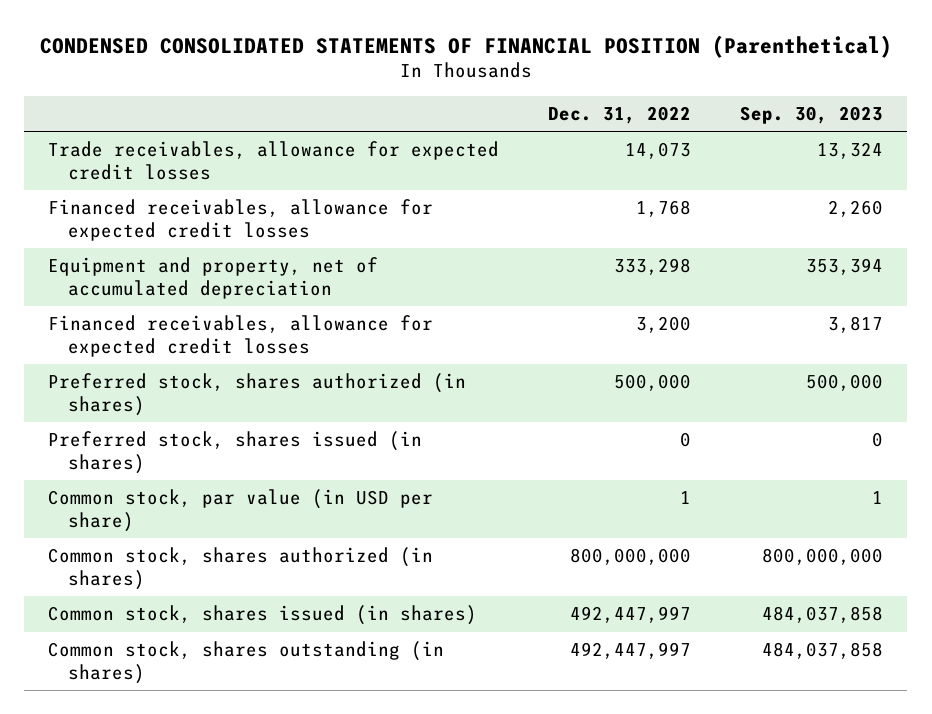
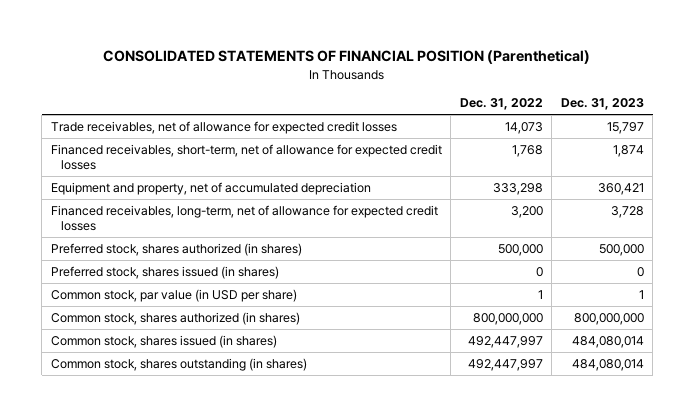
[39,34,892,58] CONDENSED CONSOLIDATED STATEMENTS OF FINANCIAL POSITION (Parenthetical) -> [103,50,591,65] CONSOLIDATED STATEMENTS OF FINANCIAL POSITION (Parenthetical)
[740,105,884,124] Sep. 30, 2023 -> none
none -> [560,98,644,111] Dec. 31, 2023
[48,141,500,180] Trade receivables, allowance for expected credit losses -> [50,121,397,135] Trade receivables, net of allowance for expected credit losses
[48,199,434,241] Financed receivables, allowance for expected credit losses -> [50,144,442,170] Financed receivables, short-term, net of allowance for expected credit losses
[48,315,434,357] Financed receivables, allowance for expected credit losses -> [50,205,438,231] Financed receivables, long-term, net of allowance for expected credit losses

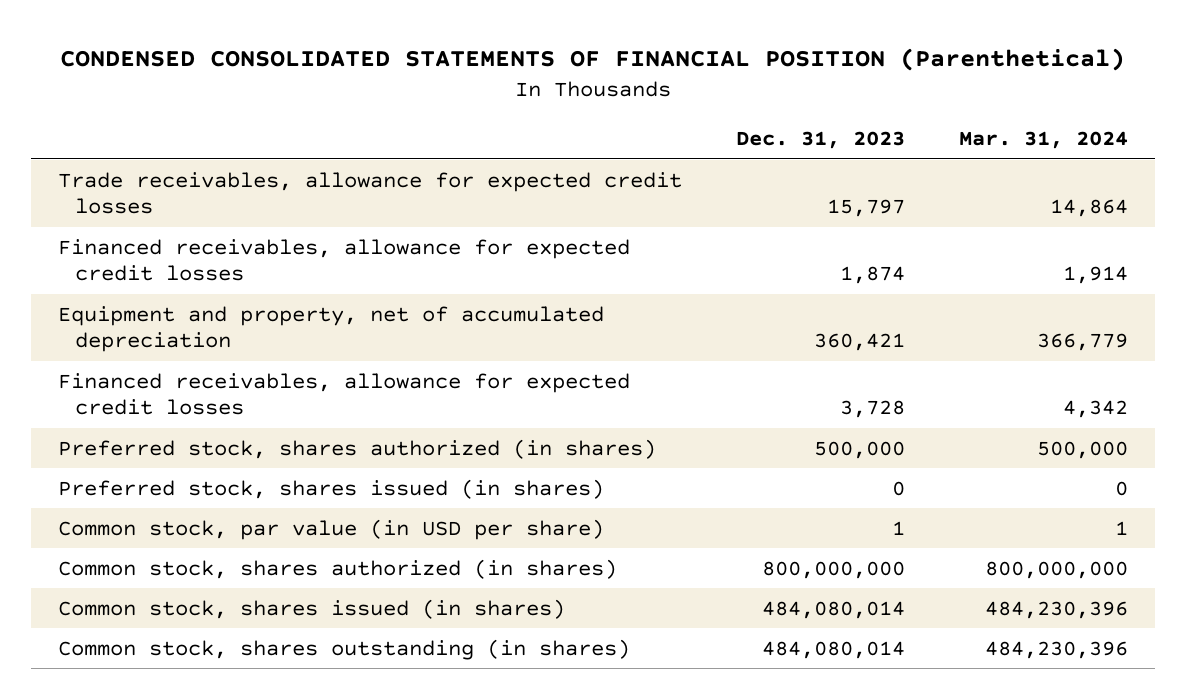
[103,50,591,65] CONSOLIDATED STATEMENTS OF FINANCIAL POSITION (Parenthetical) -> [60,47,1126,71] CONDENSED CONSOLIDATED STATEMENTS OF FINANCIAL POSITION (Parenthetical)
[459,98,543,111] Dec. 31, 2022 -> none
none -> [958,131,1128,150] Mar. 31, 2024
[50,121,397,135] Trade receivables, net of allowance for expected credit losses -> [58,171,683,215] Trade receivables, allowance for expected credit losses
[50,144,442,170] Financed receivables, short-term, net of allowance for expected credit losses -> [58,238,631,282] Financed receivables, allowance for expected credit losses
[50,205,438,231] Financed receivables, long-term, net of allowance for expected credit losses -> [58,372,631,416] Financed receivables, allowance for expected credit losses

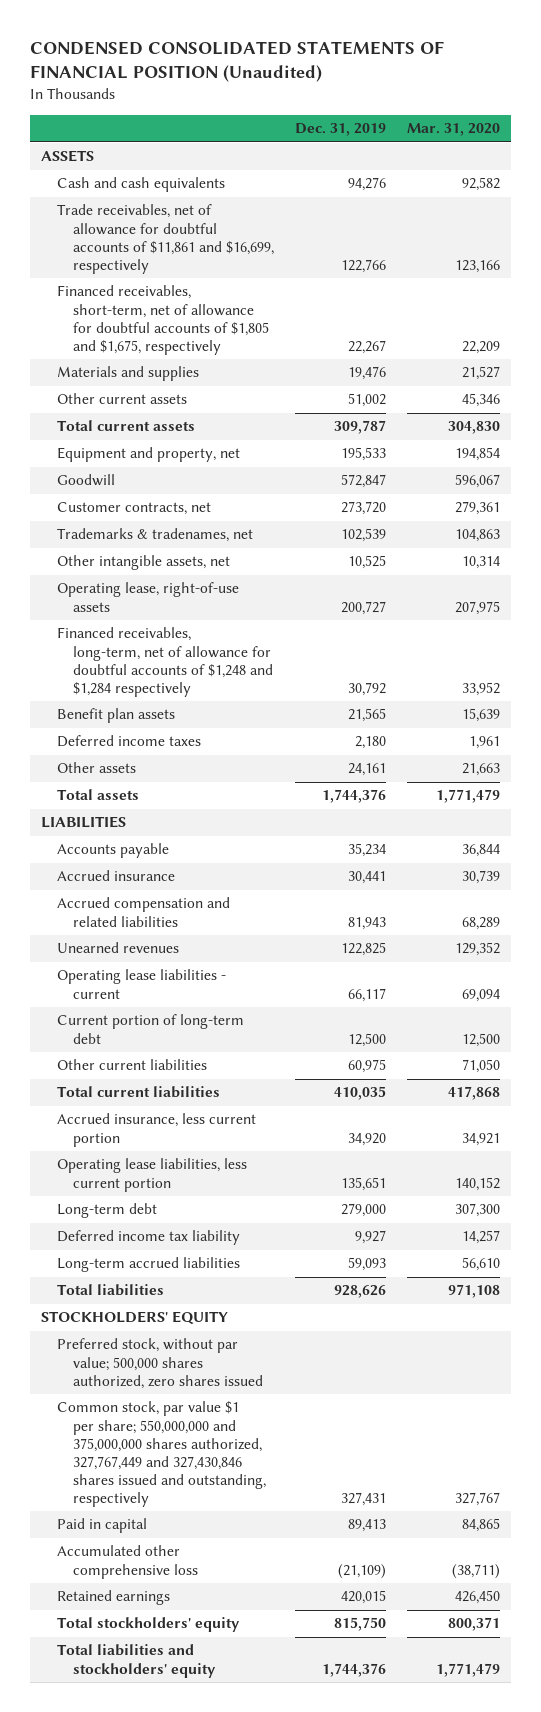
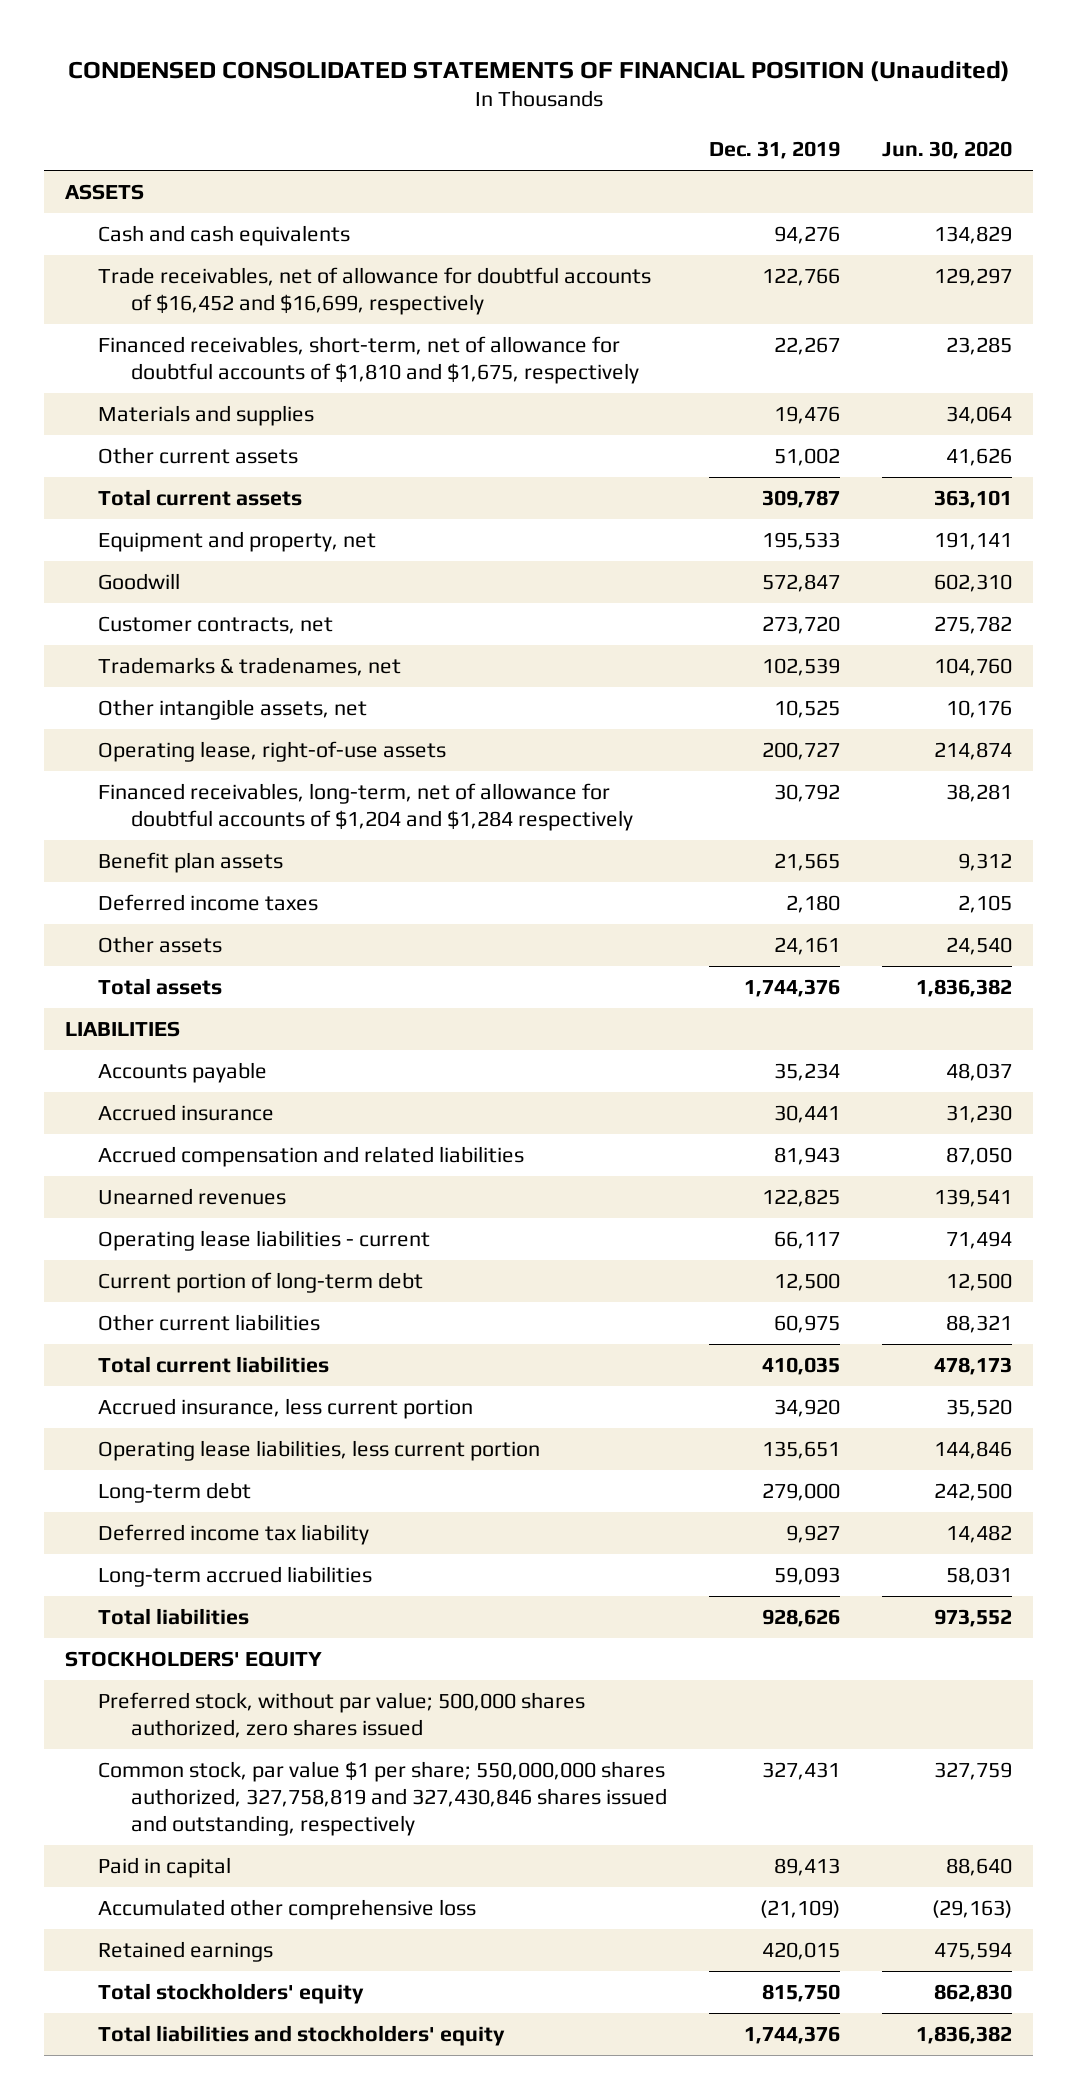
[407,123,501,137] Mar. 31, 2020 -> none
none -> [881,140,1012,159] Jun. 30, 2020
[56,204,274,274] Trade receivables, net of allowance for doubtful accounts of $11,861 and $16,699, respectively -> [98,267,652,316] Trade receivables, net of allowance for doubtful accounts of $16,452 and $16,699, respectively
[56,285,269,355] Financed receivables, short-term, net of allowance for doubtful accounts of $1,805 and $1,675, respectively -> [98,336,640,385] Financed receivables, short-term, net of allowance for doubtful accounts of $1,810 and $1,675, respectively
[56,627,273,697] Financed receivables, long-term, net of allowance for doubtful accounts of $1,248 and $1,284 respectively -> [98,783,634,832] Financed receivables, long-term, net of allowance for doubtful accounts of $1,204 and $1,284 respectively
[56,1401,266,1507] Common stock, par value $1 per share; 550,000,000 and 375,000,000 shares authorized, 327,767,449 and 327,430,846 shares issued and outstanding, respectively -> [98,1761,668,1837] Common stock, par value $1 per share; 550,000,000 shares authorized, 327,758,819 and 327,430,846 shares issued and outstanding, respectively

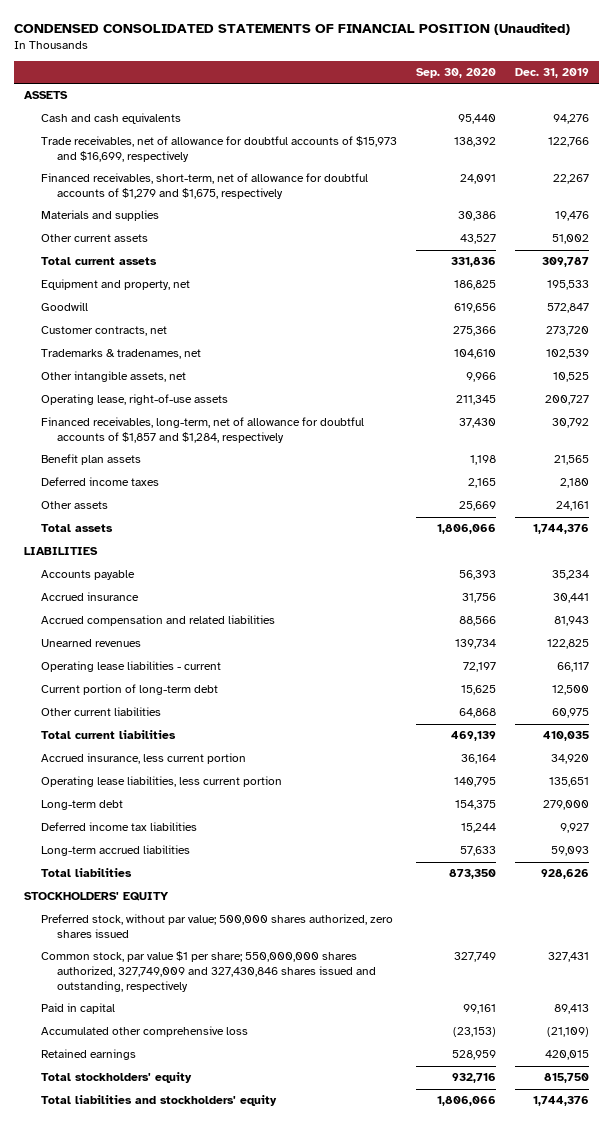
[881,140,1012,159] Jun. 30, 2020 -> none
none -> [416,67,497,78] Sep. 30, 2020
[98,267,652,316] Trade receivables, net of allowance for doubtful accounts of $16,452 and $16,699, respectively -> [40,136,397,163] Trade receivables, net of allowance for doubtful accounts of $15,973 and $16,699, respectively
[98,336,640,385] Financed receivables, short-term, net of allowance for doubtful accounts of $1,810 and $1,675, respectively -> [40,173,368,200] Financed receivables, short-term, net of allowance for doubtful accounts of $1,279 and $1,675, respectively
[98,783,634,832] Financed receivables, long-term, net of allowance for doubtful accounts of $1,204 and $1,284 respectively -> [40,417,364,444] Financed receivables, long-term, net of allowance for doubtful accounts of $1,857 and $1,284, respectively
[98,1524,370,1546] Deferred income tax liability -> [40,822,197,832] Deferred income tax liabilities
[98,1761,668,1837] Common stock, par value $1 per share; 550,000,000 shares authorized, 327,758,819 and 327,430,846 shares issued and outstanding, respectively -> [40,951,377,992] Common stock, par value $1 per share; 550,000,000 shares authorized, 327,749,009 and 327,430,846 shares issued and outstanding, respectively

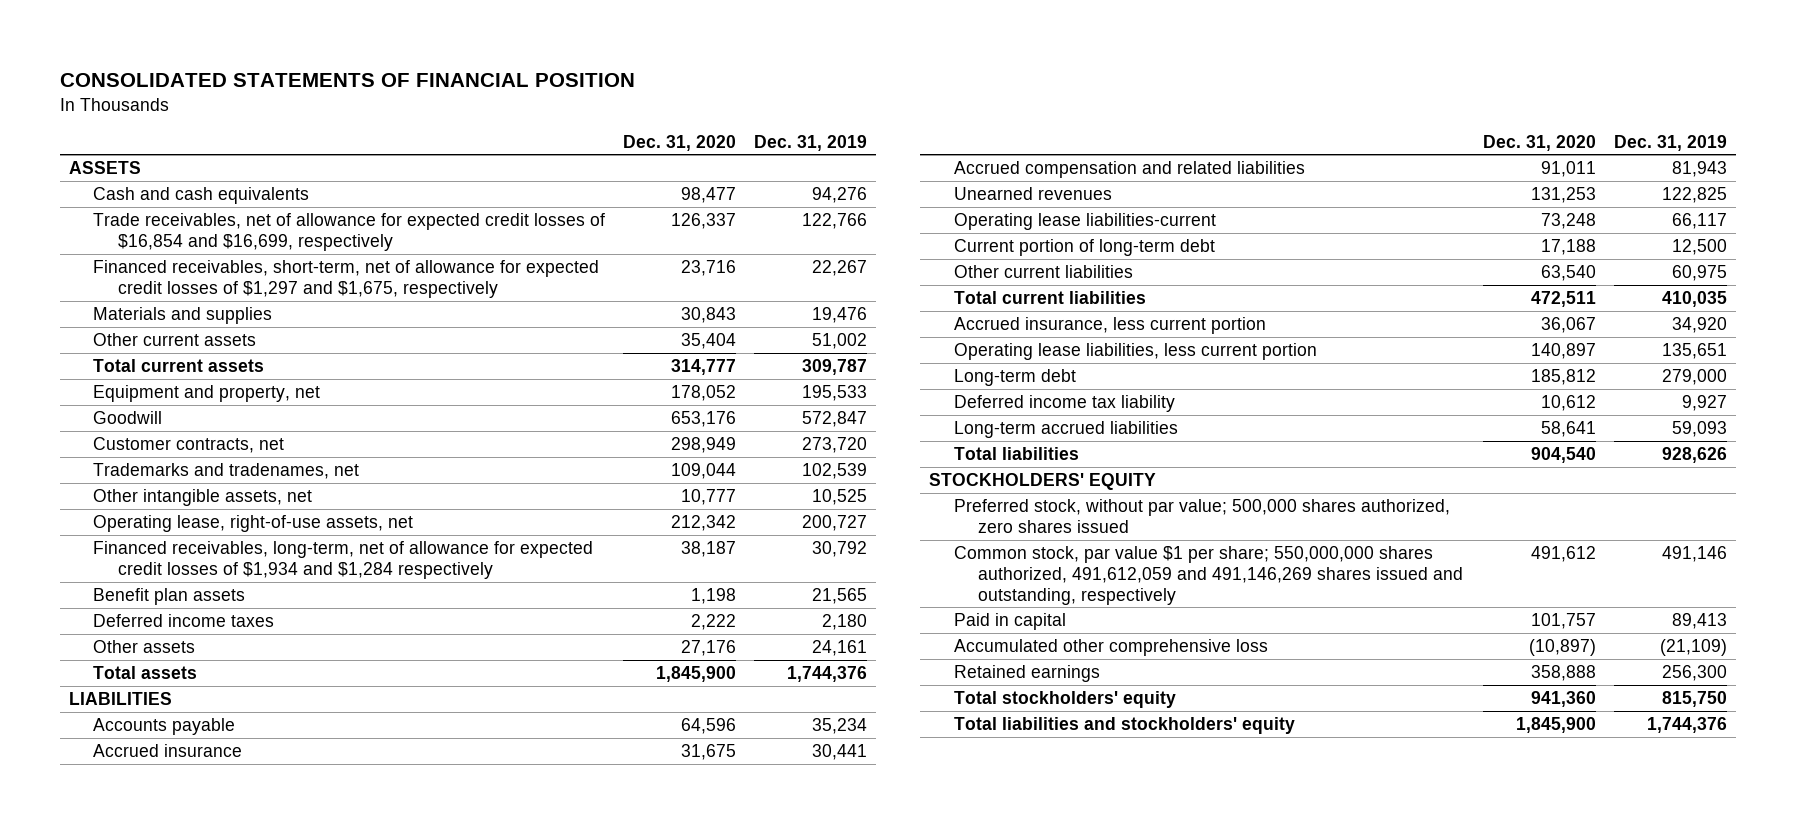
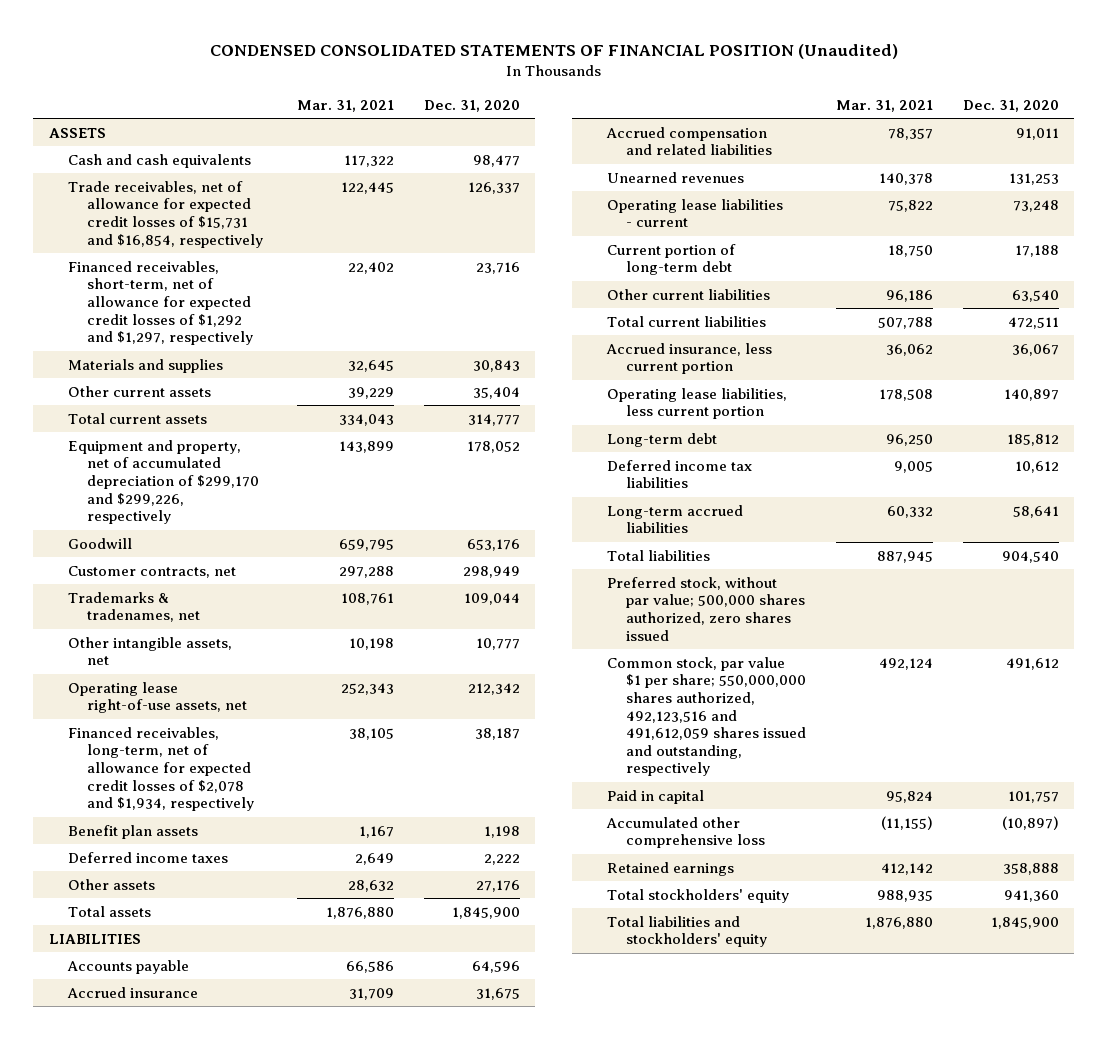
[59,73,635,88] CONSOLIDATED STATEMENTS OF FINANCIAL POSITION -> [209,44,898,60] CONDENSED CONSOLIDATED STATEMENTS OF FINANCIAL POSITION (Unaudited)
[753,134,867,151] Dec. 31, 2019 -> none
none -> [297,99,395,112] Mar. 31, 2021
[93,212,606,251] Trade receivables, net of allowance for expected credit losses of $16,854 and $16,699, respectively -> [67,180,263,248] Trade receivables, net of allowance for expected credit losses of $15,731 and $16,854, respectively
[93,259,600,298] Financed receivables, short-term, net of allowance for expected credit losses of $1,297 and $1,675, respectively -> [67,260,253,346] Financed receivables, short-term, net of allowance for expected credit losses of $1,292 and $1,297, respectively
[93,384,321,402] Equipment and property, net -> [67,439,259,525] Equipment and property, net of accumulated depreciation of $299,170 and $299,226, respectively
[93,462,360,479] Trademarks and tradenames, net -> [67,591,200,623] Trademarks & tradenames, net
[93,514,414,532] Operating lease, right-of-use assets, net -> [67,681,247,714] Operating lease right-of-use assets, net
[93,540,594,579] Financed receivables, long-term, net of allowance for expected credit losses of $1,934 and $1,284 respectively -> [67,726,254,812] Financed receivables, long-term, net of allowance for expected credit losses of $2,078 and $1,934, respectively
[953,212,1216,230] Operating lease liabilities-current -> [606,198,783,228] Operating lease liabilities - current
[953,394,1175,412] Deferred income tax liability -> [606,459,752,489] Deferred income tax liabilities
[929,472,1157,490] STOCKHOLDERS' EQUITY -> none
[953,545,1464,605] Common stock, par value $1 per share; 550,000,000 shares authorized, 491,612,059 and 491,146,269 shares issued and outstanding, respectively -> [606,656,806,777] Common stock, par value $1 per share; 550,000,000 shares authorized, 492,123,516 and 491,612,059 shares issued and outstanding, respectively

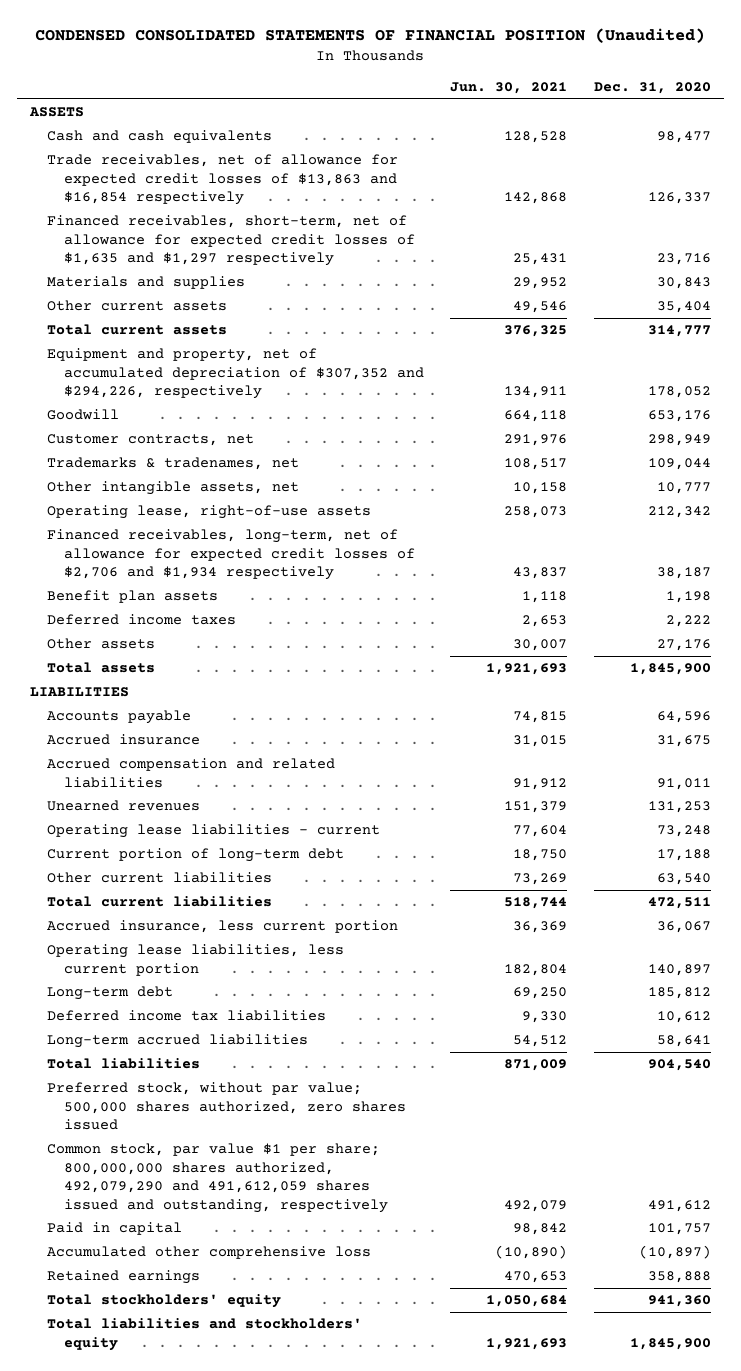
[297,99,395,112] Mar. 31, 2021 -> none
none -> [450,82,568,95] Jun. 30, 2021
[67,180,263,248] Trade receivables, net of allowance for expected credit losses of $15,731 and $16,854, respectively -> [46,154,398,206] Trade receivables, net of allowance for expected credit losses of $13,863 and $16,854 respectively
[67,260,253,346] Financed receivables, short-term, net of allowance for expected credit losses of $1,292 and $1,297, respectively -> [46,215,415,267] Financed receivables, short-term, net of allowance for expected credit losses of $1,635 and $1,297 respectively
[67,439,259,525] Equipment and property, net of accumulated depreciation of $299,170 and $299,226, respectively -> [46,348,424,400] Equipment and property, net of accumulated depreciation of $307,352 and $294,226, respectively
[67,681,247,714] Operating lease right-of-use assets, net -> [46,505,371,520] Operating lease, right-of-use assets
[67,726,254,812] Financed receivables, long-term, net of allowance for expected credit losses of $2,078 and $1,934, respectively -> [46,529,415,581] Financed receivables, long-term, net of allowance for expected credit losses of $2,706 and $1,934 respectively
[606,656,806,777] Common stock, par value $1 per share; 550,000,000 shares authorized, 492,123,516 and 491,612,059 shares issued and outstanding, respectively -> [46,1143,388,1213] Common stock, par value $1 per share; 800,000,000 shares authorized, 492,079,290 and 491,612,059 shares issued and outstanding, respectively

